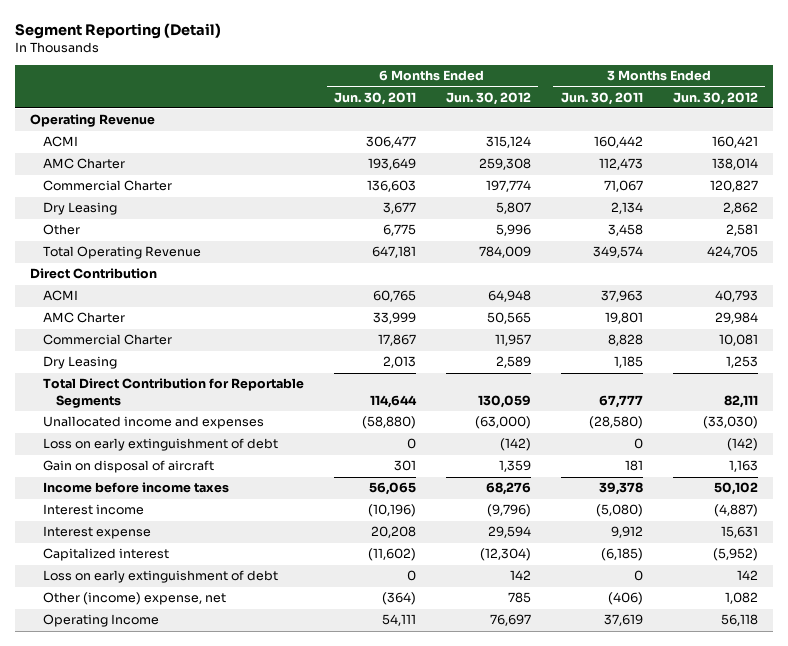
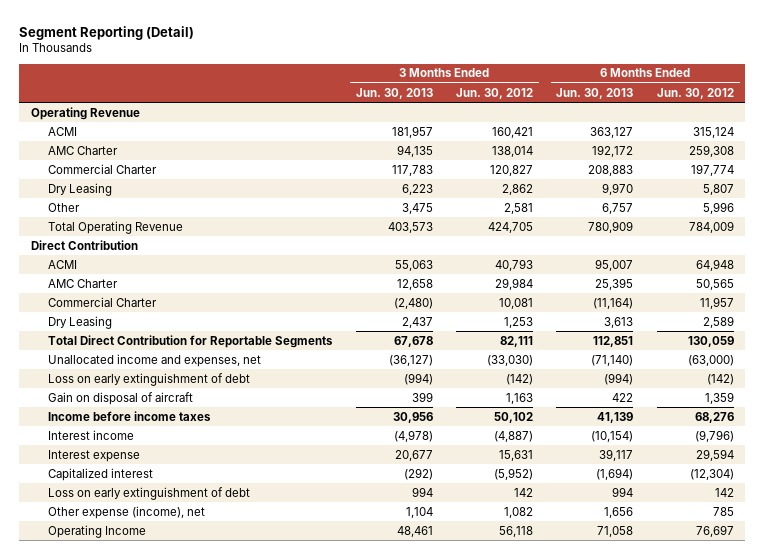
[333,91,416,105] Jun. 30, 2011 -> none
[560,91,643,105] Jun. 30, 2011 -> none
none -> [355,87,433,99] Jun. 30, 2013
none -> [556,87,634,99] Jun. 30, 2013
[43,416,265,430] Unallocated income and expenses -> [48,353,262,367] Unallocated income and expenses, net
[43,592,227,606] Other (income) expense, net -> [48,505,206,519] Other expense (income), net

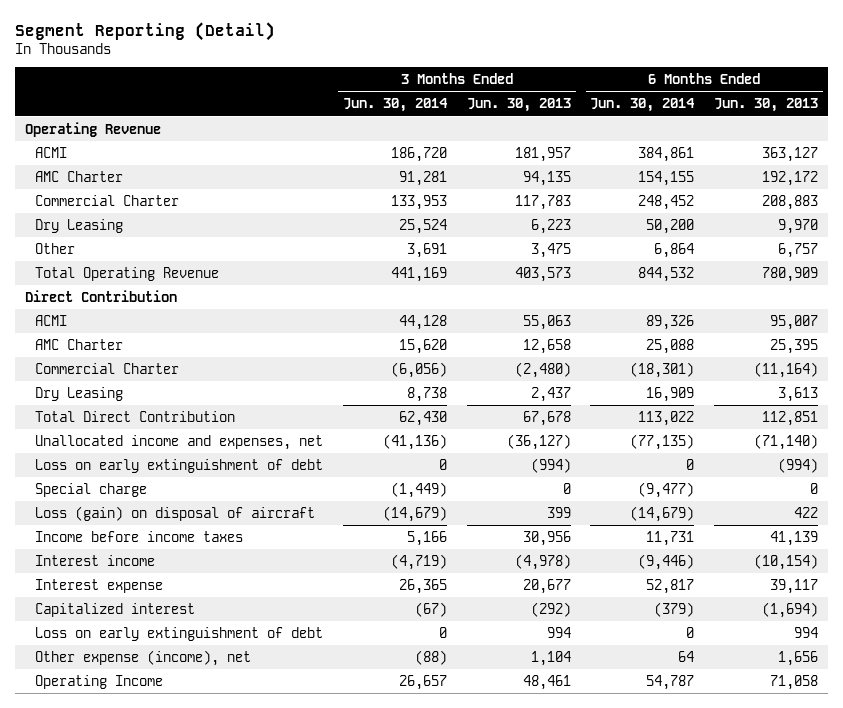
[456,87,534,99] Jun. 30, 2012 -> none
[656,87,734,99] Jun. 30, 2012 -> none
none -> [343,98,449,113] Jun. 30, 2014
none -> [590,98,696,113] Jun. 30, 2014
[48,334,334,348] Total Direct Contribution for Reportable Segments -> [35,410,236,422] Total Direct Contribution
none -> [35,482,148,497] Special charge
[48,391,194,405] Gain on disposal of aircraft -> [35,505,316,521] Loss (gain) on disposal of aircraft

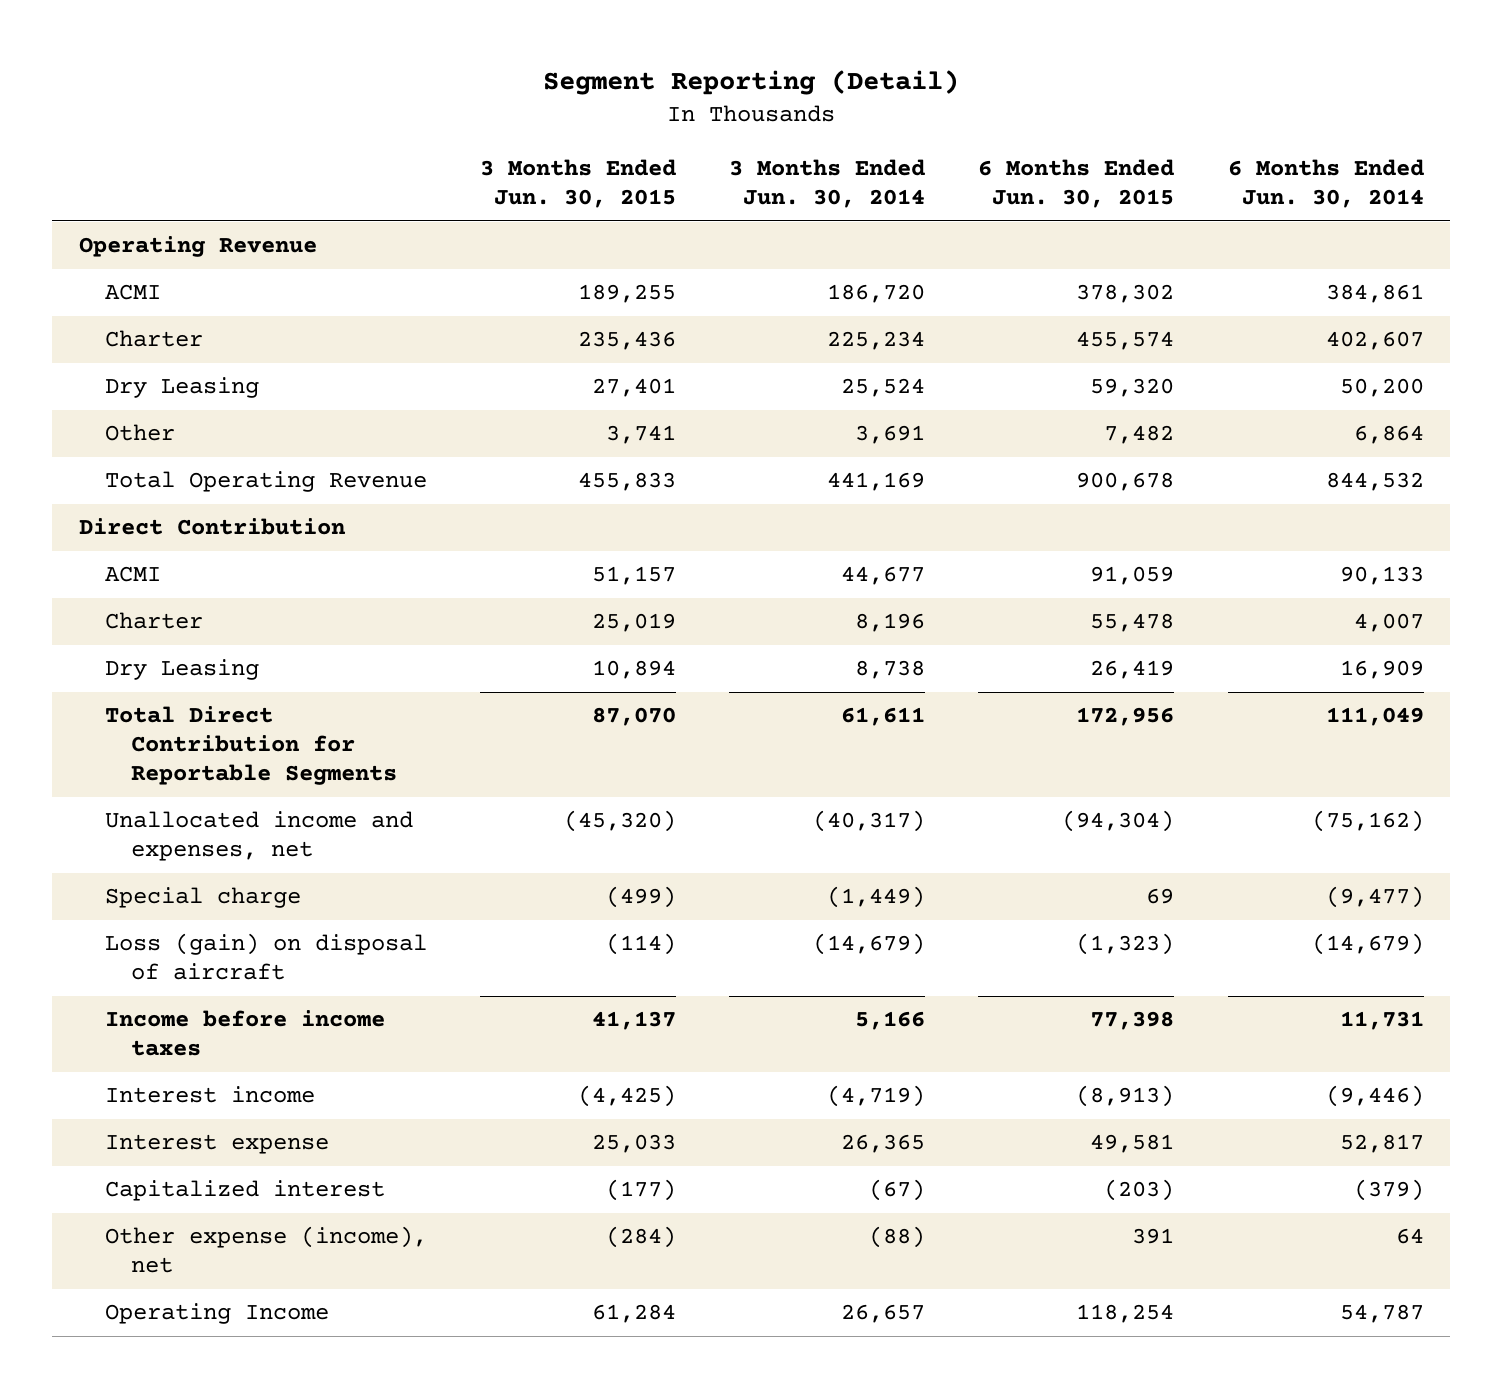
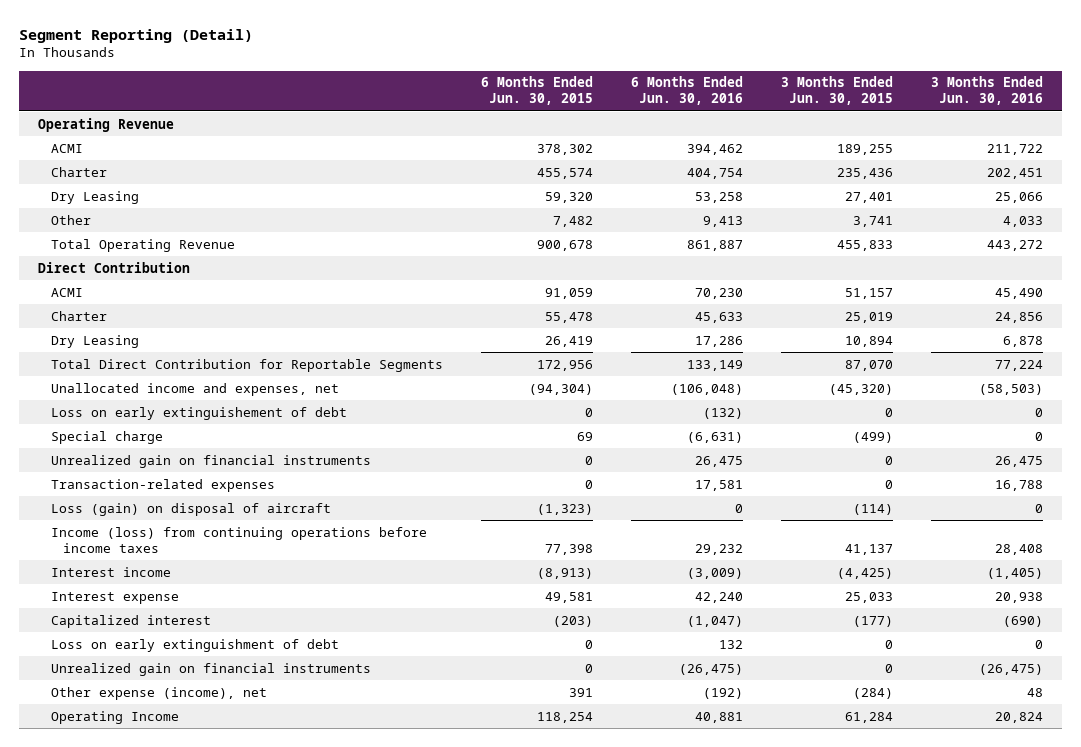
[729,159,926,209] 3 Months Ended Jun. 30, 2014 -> none
[1227,159,1424,209] 6 Months Ended Jun. 30, 2014 -> none
none -> [631,76,744,106] 6 Months Ended Jun. 30, 2016
none -> [931,76,1044,106] 3 Months Ended Jun. 30, 2016
none -> [50,406,347,420] Loss on early extinguishement of debt
none -> [50,454,371,468] Unrealized gain on financial instruments
none -> [50,478,275,492] Transaction-related expenses
[104,1010,385,1057] Income before income taxes -> [50,526,427,553] Income (loss) from continuing operations before income taxes
none -> [50,638,339,652] Loss on early extinguishment of debt
none -> [50,662,371,676] Unrealized gain on financial instruments

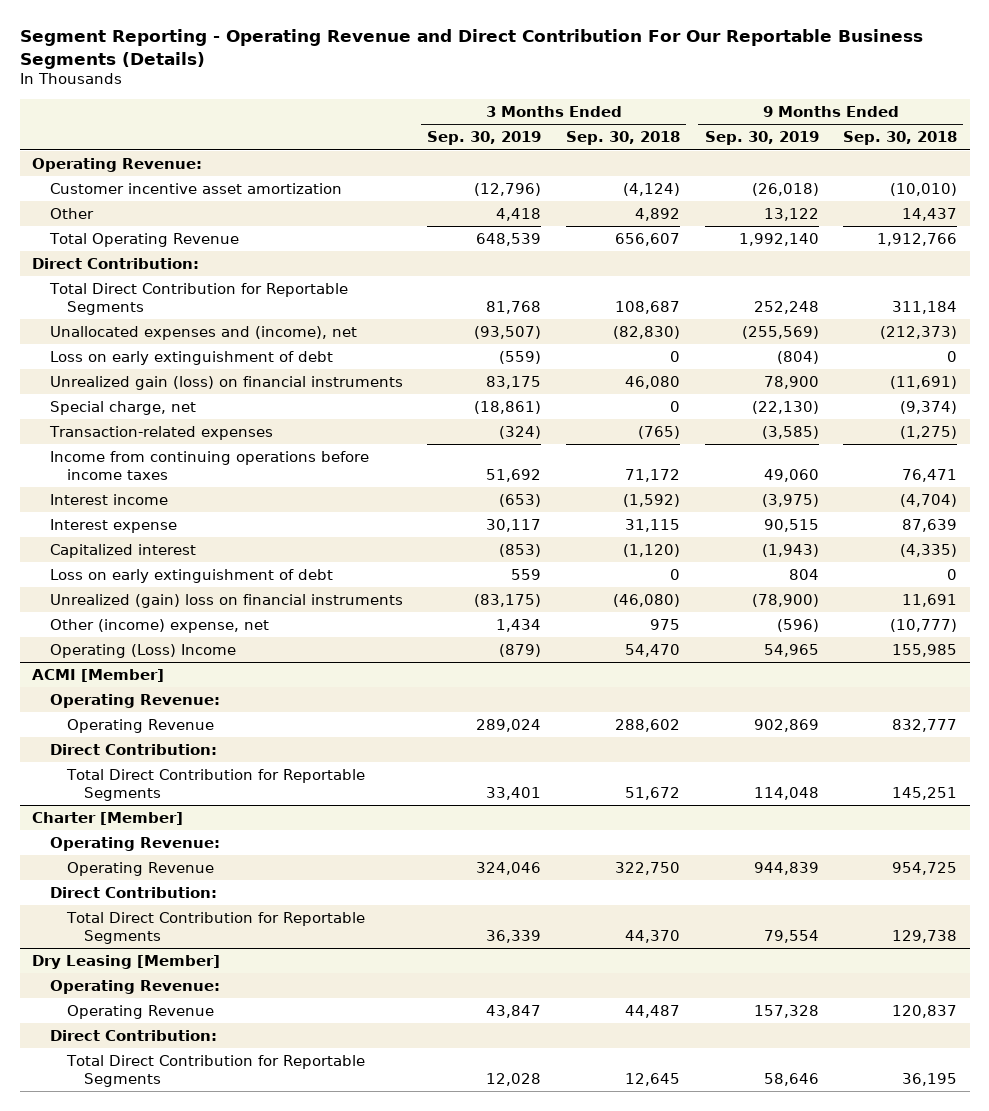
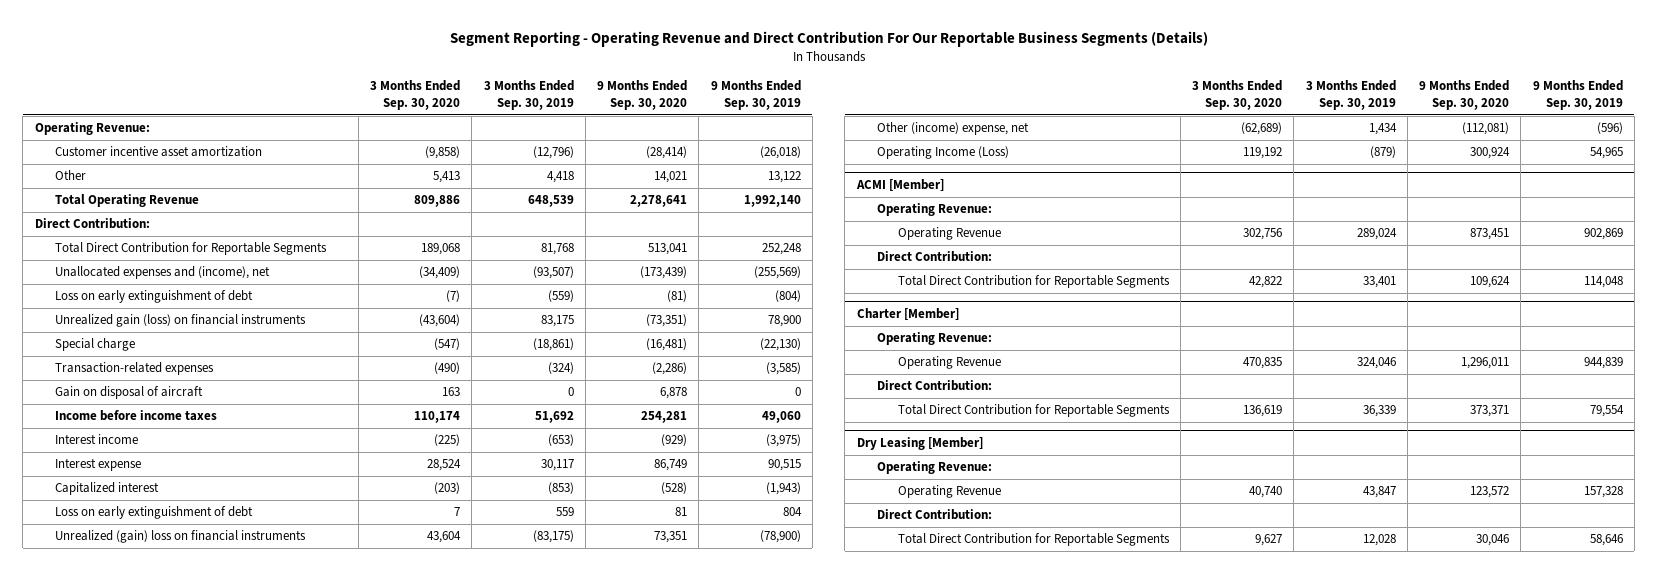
[565,131,680,146] Sep. 30, 2018 -> none
[843,131,958,146] Sep. 30, 2018 -> none
none -> [370,79,461,110] 3 Months Ended Sep. 30, 2020
none -> [597,79,688,110] 9 Months Ended Sep. 30, 2020
[49,401,196,416] Special charge, net -> [55,338,136,352] Special charge
none -> [55,386,204,400] Gain on disposal of aircraft
[49,451,369,480] Income from continuing operations before income taxes -> [55,410,218,422] Income before income taxes
[49,644,236,659] Operating (Loss) Income -> [877,146,1010,160] Operating Income (Loss)

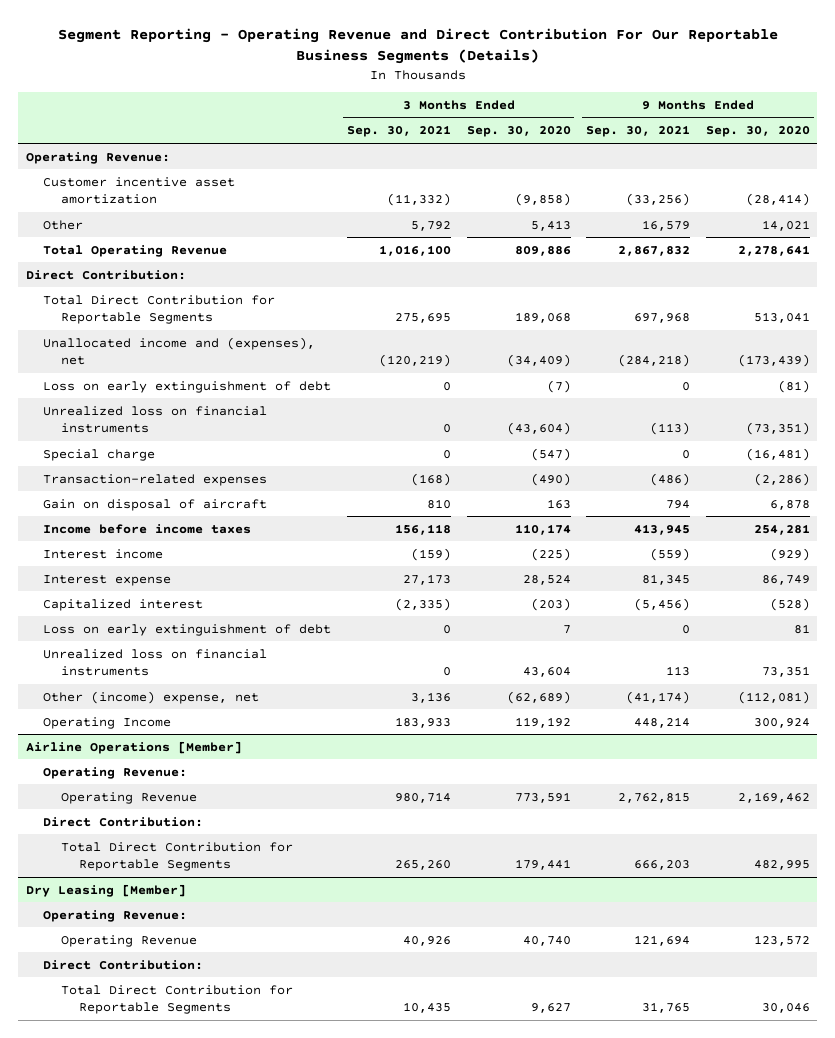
[483,79,574,110] 3 Months Ended Sep. 30, 2019 -> none
[710,79,801,110] 9 Months Ended Sep. 30, 2019 -> none
none -> [347,125,452,138] Sep. 30, 2021
none -> [586,125,691,138] Sep. 30, 2021
[55,266,271,280] Unallocated expenses and (income), net -> [43,336,316,366] Unallocated income and (expenses), net
[55,314,307,328] Unrealized gain (loss) on financial instruments -> [43,405,268,434] Unrealized loss on financial instruments
[55,530,307,544] Unrealized (gain) loss on financial instruments -> [43,648,268,677] Unrealized loss on financial instruments
[855,178,944,191] ACMI [Member] -> none
[877,203,993,217] Operating Revenue: -> none
[897,227,1001,241] Operating Revenue -> none
[877,251,993,263] Direct Contribution: -> none
[897,275,1170,289] Total Direct Contribution for Reportable Segments -> none
[856,307,959,320] Charter [Member] -> none
[877,146,1010,160] Operating Income (Loss) -> [43,716,172,729] Operating Income
none -> [25,740,242,754] Airline Operations [Member]
[1243,357,1283,370] 470,835 -> [514,791,571,803] 773,591
[1461,357,1510,370] 1,296,011 -> [737,791,810,803] 2,169,462
[1243,405,1283,418] 136,619 -> [514,859,571,871] 179,441
[1470,405,1510,418] 373,371 -> [753,860,810,871] 482,995

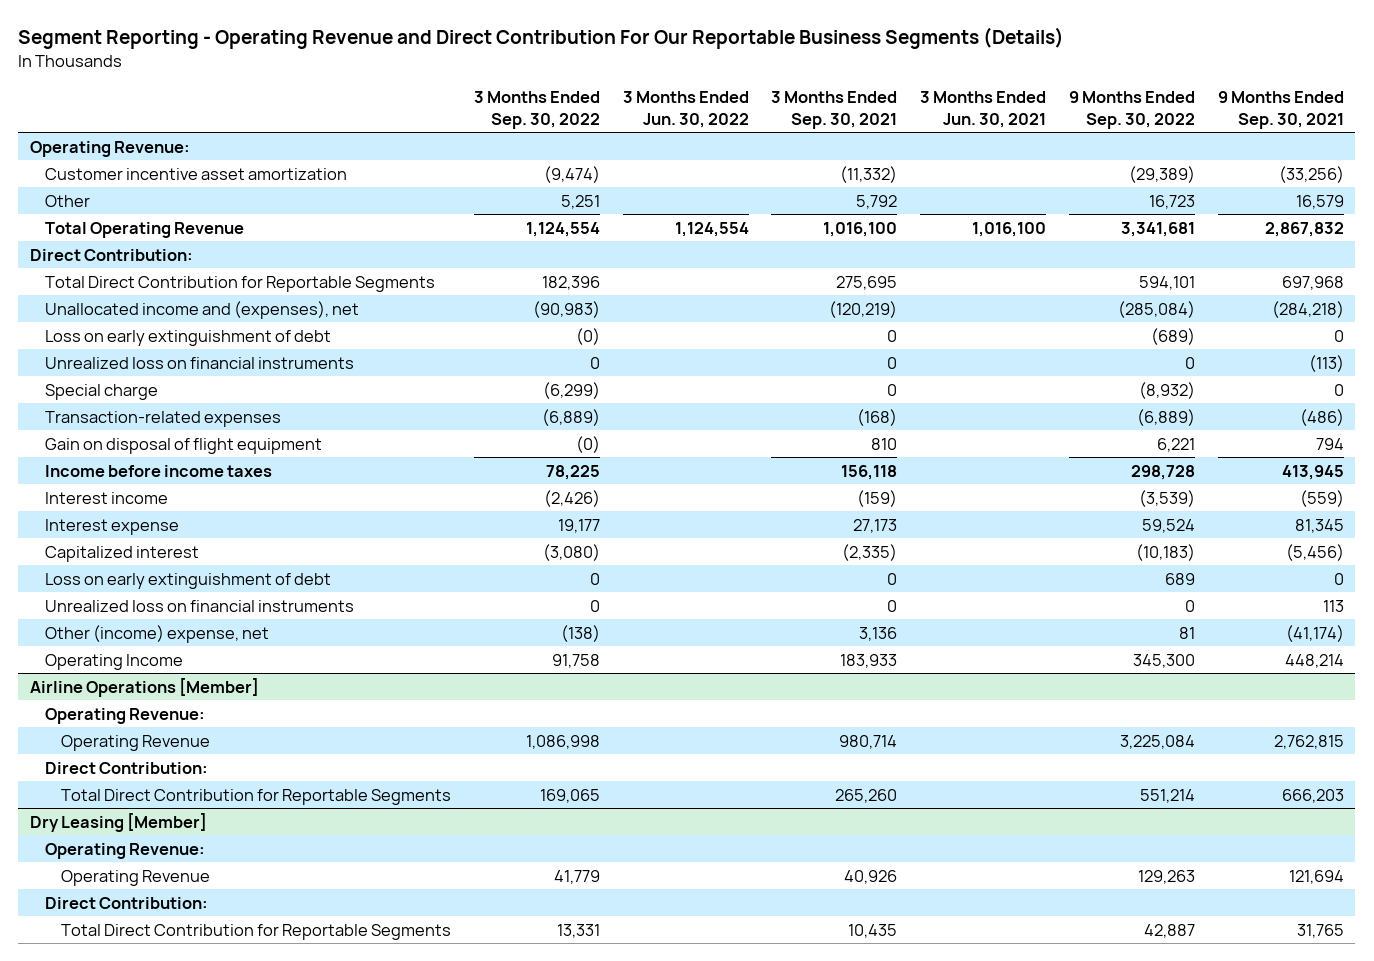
[466,126,571,138] Sep. 30, 2020 -> none
[705,126,810,138] Sep. 30, 2020 -> none
none -> [473,90,600,129] 3 Months Ended Sep. 30, 2022
none -> [622,90,749,128] 3 Months Ended Jun. 30, 2022
none -> [920,90,1047,128] 3 Months Ended Jun. 30, 2021
none -> [1069,90,1196,129] 9 Months Ended Sep. 30, 2022
[43,498,268,511] Gain on disposal of aircraft -> [45,437,323,454] Gain on disposal of flight equipment

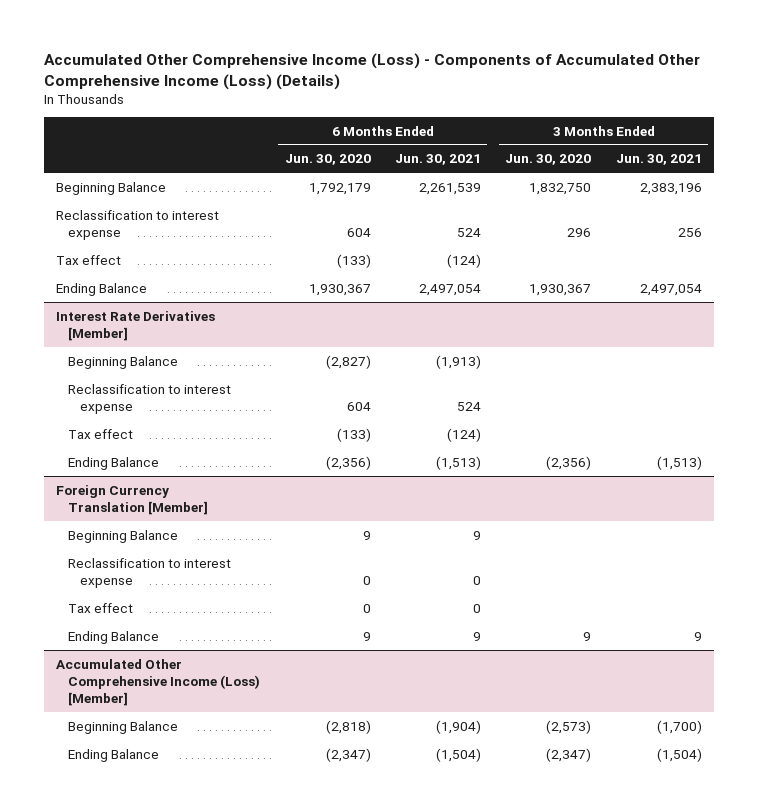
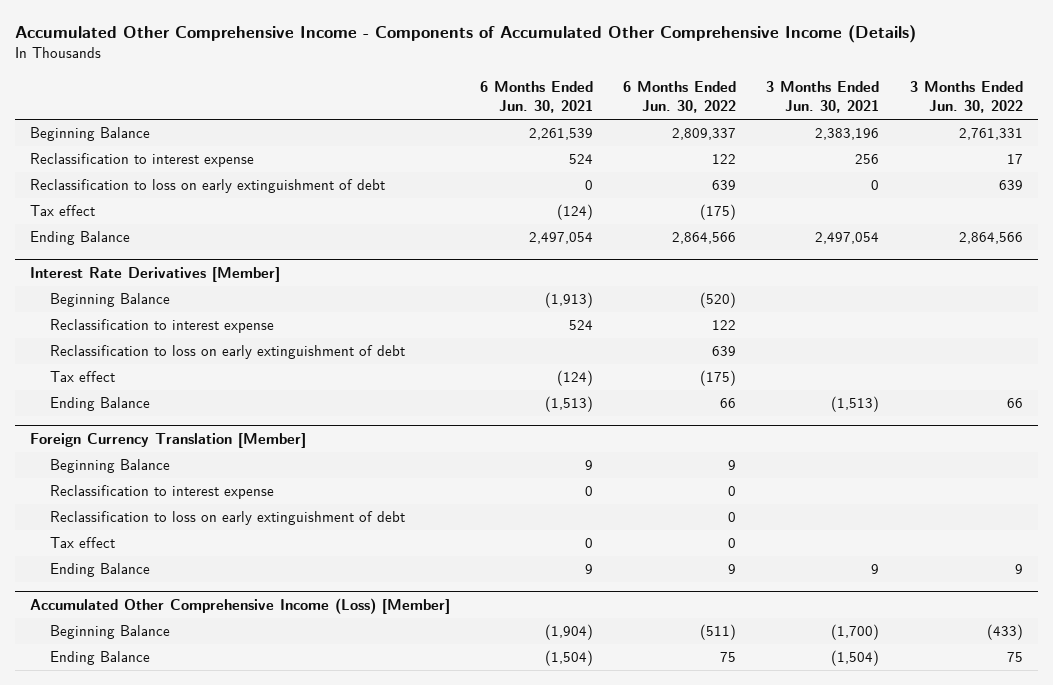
[44,53,701,90] Accumulated Other Comprehensive Income (Loss) - Components of Accumulated Other Comprehensive Income (Loss) (Details) -> [15,25,917,44] Accumulated Other Comprehensive Income - Components of Accumulated Other Comprehensive Income (Details)
[284,154,371,166] Jun. 30, 2020 -> none
[505,154,592,166] Jun. 30, 2020 -> none
none -> [623,80,737,114] 6 Months Ended Jun. 30, 2022
none -> [909,80,1023,114] 3 Months Ended Jun. 30, 2022
none -> [30,179,386,194] Reclassification to loss on early extinguishment of debt
none -> [50,345,406,360] Reclassification to loss on early extinguishment of debt
none -> [50,511,406,526] Reclassification to loss on early extinguishment of debt

